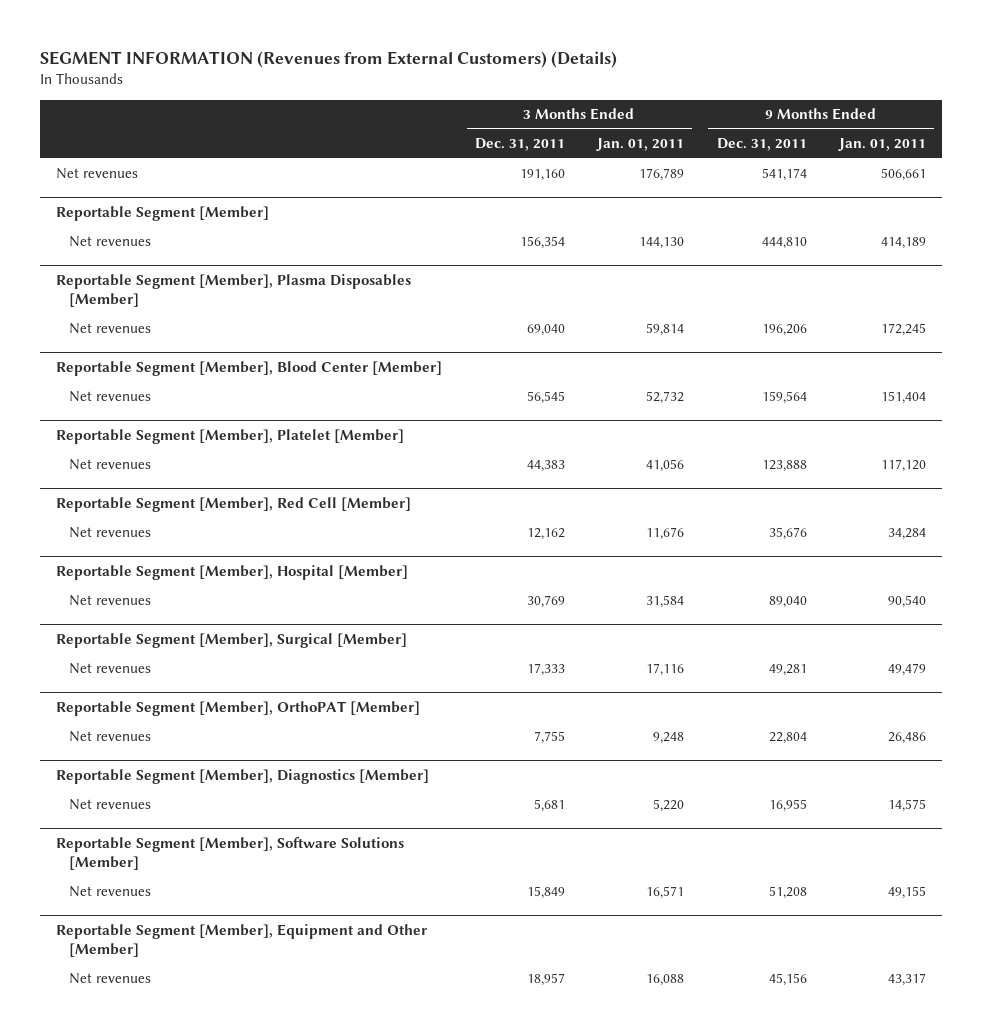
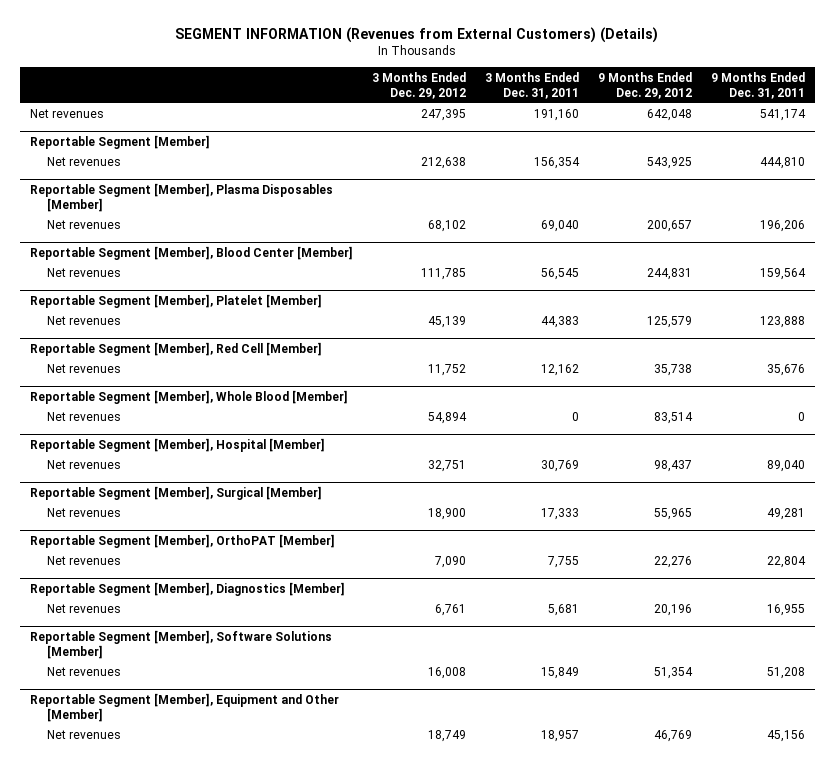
[596,138,685,152] Jan. 01, 2011 -> none
[837,138,926,152] Jan. 01, 2011 -> none
none -> [371,71,466,100] 3 Months Ended Dec. 29, 2012
none -> [598,71,693,100] 9 Months Ended Dec. 29, 2012
none -> [29,390,348,405] Reportable Segment [Member], Whole Blood [Member]
none -> [46,412,121,422] Net revenues

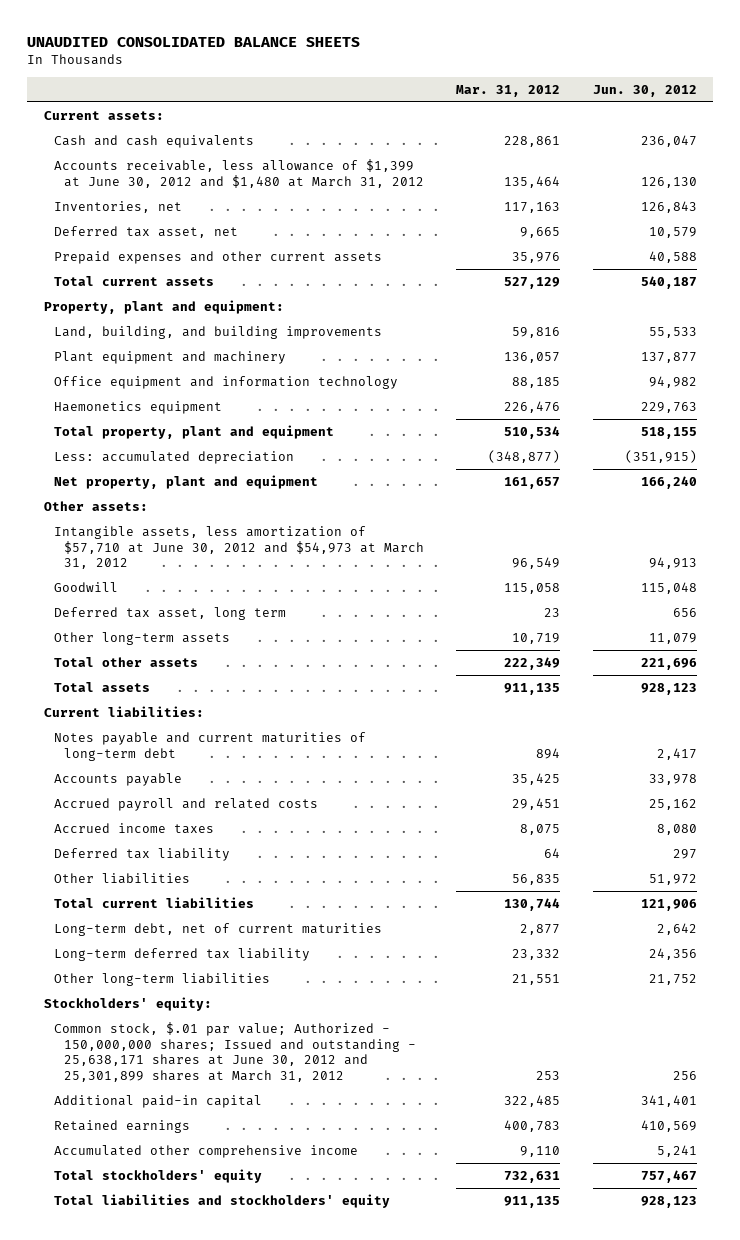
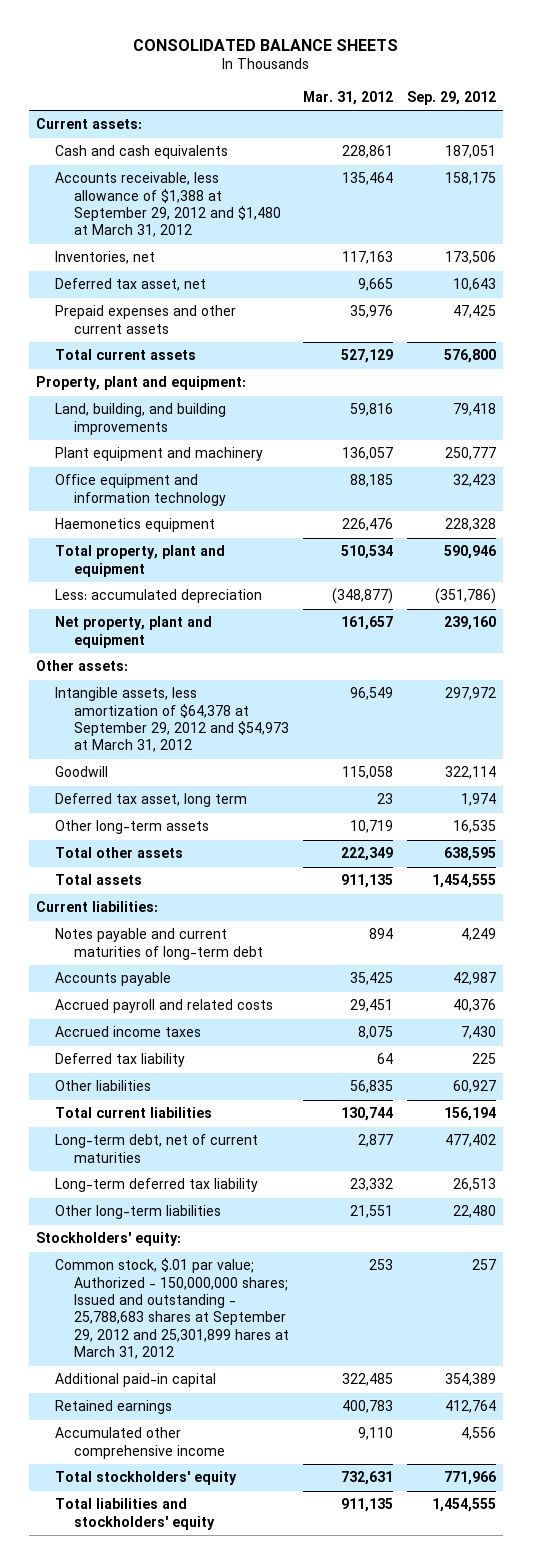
[27,36,361,47] UNAUDITED CONSOLIDATED BALANCE SHEETS -> [133,38,399,51] CONSOLIDATED BALANCE SHEETS
[592,84,697,97] Jun. 30, 2012 -> none
none -> [407,90,497,105] Sep. 29, 2012
[53,158,424,188] Accounts receivable, less allowance of $1,399 at June 30, 2012 and $1,480 at March 31, 2012 -> [55,172,281,238] Accounts receivable, less allowance of $1,388 at September 29, 2012 and $1,480 at March 31, 2012
[53,525,424,570] Intangible assets, less amortization of $57,710 at June 30, 2012 and $54,973 at March 31, 2012 -> [55,687,289,753] Intangible assets, less amortization of $64,378 at September 29, 2012 and $54,973 at March 31, 2012
[53,1021,416,1083] Common stock, $.01 par value; Authorized - 150,000,000 shares; Issued and outstanding - 25,638,171 shares at June 30, 2012 and 25,301,899 shares at March 31, 2012 -> [55,1258,289,1360] Common stock, $.01 par value; Authorized - 150,000,000 shares; Issued and outstanding - 25,788,683 shares at September 29, 2012 and 25,301,899 hares at March 31, 2012

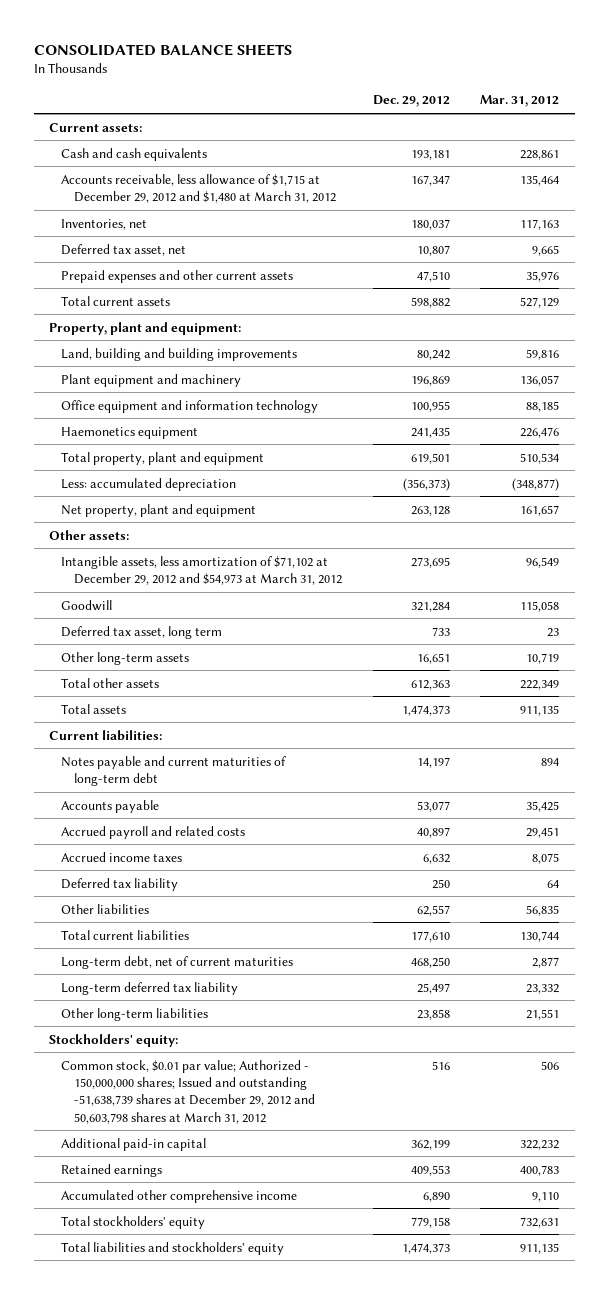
[407,90,497,105] Sep. 29, 2012 -> none
none -> [372,95,450,108] Dec. 29, 2012
[55,172,281,238] Accounts receivable, less allowance of $1,388 at September 29, 2012 and $1,480 at March 31, 2012 -> [61,173,336,203] Accounts receivable, less allowance of $1,715 at December 29, 2012 and $1,480 at March 31, 2012
[55,403,227,435] Land, building, and building improvements -> [61,347,298,361] Land, building and building improvements
[55,687,289,753] Intangible assets, less amortization of $64,378 at September 29, 2012 and $54,973 at March 31, 2012 -> [61,555,342,585] Intangible assets, less amortization of $71,102 at December 29, 2012 and $54,973 at March 31, 2012
[55,1258,289,1360] Common stock, $.01 par value; Authorized - 150,000,000 shares; Issued and outstanding - 25,788,683 shares at September 29, 2012 and 25,301,899 hares at March 31, 2012 -> [61,1059,315,1124] Common stock, $0.01 par value; Authorized - 150,000,000 shares; Issued and outstanding -51,638,739 shares at December 29, 2012 and 50,603,798 shares at March 31, 2012
[368,1259,393,1271] 253 -> [541,1060,560,1070] 506
[341,1373,393,1387] 322,485 -> [520,1139,560,1150] 322,232

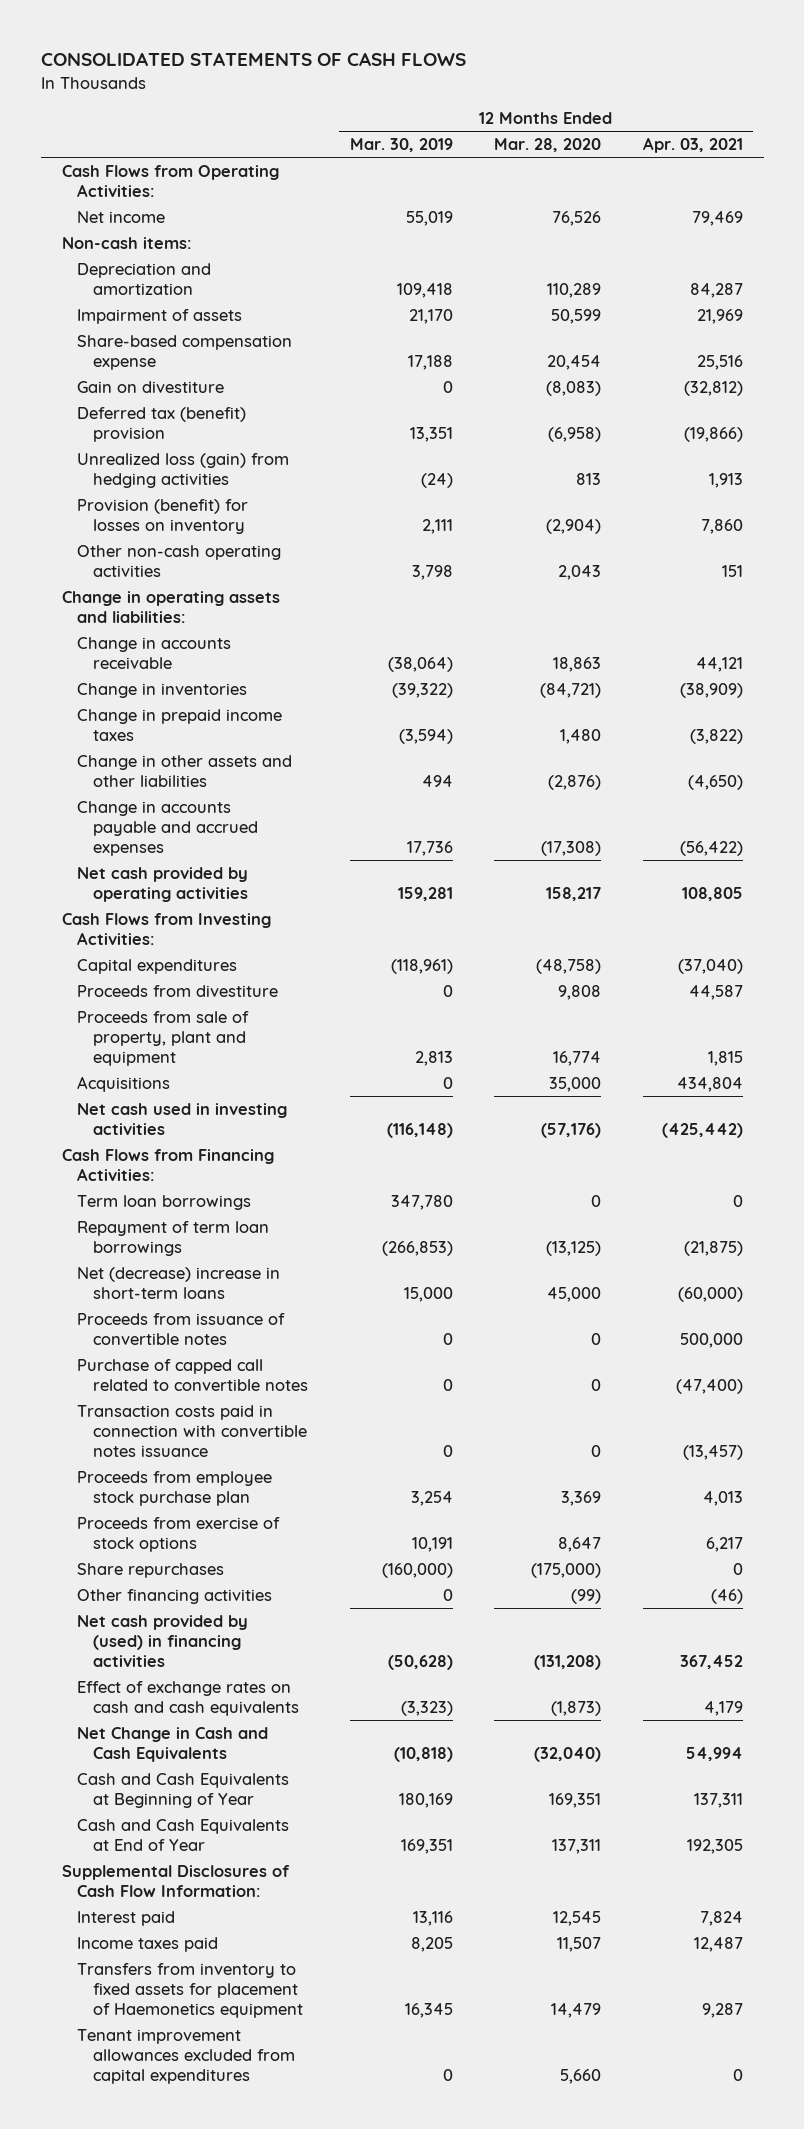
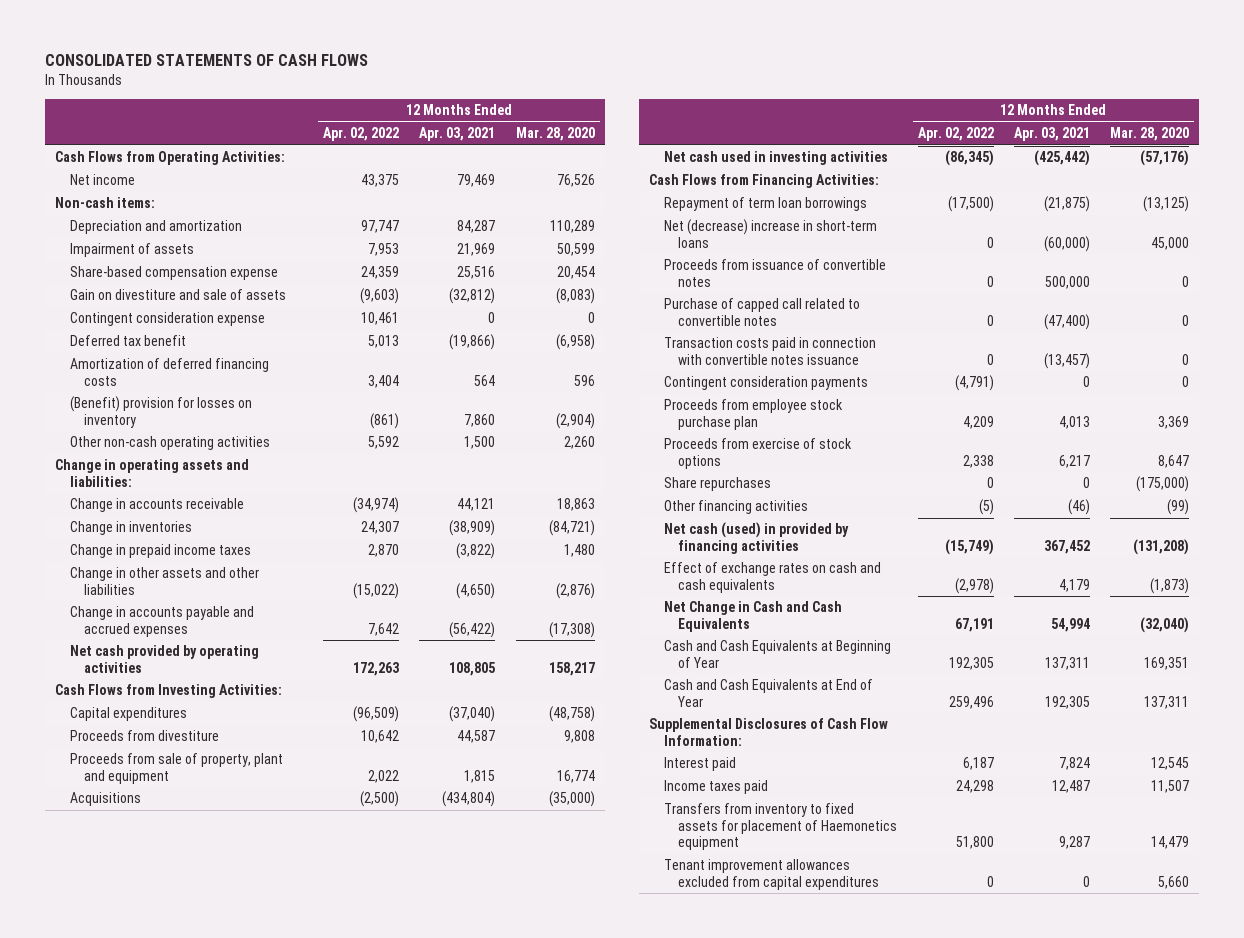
[349,138,453,153] Mar. 30, 2019 -> none
none -> [323,127,400,142] Apr. 02, 2022
[77,452,290,489] Unrealized loss (gain) from hedging activities -> none
[77,380,225,393] Gain on divestiture -> [69,289,286,301] Gain on divestiture and sale of assets
none -> [69,312,265,327] Contingent consideration expense
[77,406,247,443] Deferred tax (benefit) provision -> [69,335,186,347] Deferred tax benefit
none -> [69,358,269,386] Amortization of deferred financing costs
[77,498,249,535] Provision (benefit) for losses on inventory -> [69,396,252,428] (Benefit) provision for losses on inventory
[558,565,602,581] 2,043 -> [563,436,595,450] 2,260
[721,565,743,578] 151 -> [464,436,496,450] 1,500
[549,1076,602,1092] 35,000 -> [548,791,595,808] (35,000)
[676,1076,743,1092] 434,804 -> [442,791,496,808] (434,804)
[77,1194,252,1210] Term loan borrowings -> none
none -> [663,376,868,391] Contingent consideration payments
[77,1614,249,1668] Net cash provided by (used) in financing activities -> [663,522,849,554] Net cash (used) in provided by financing activities

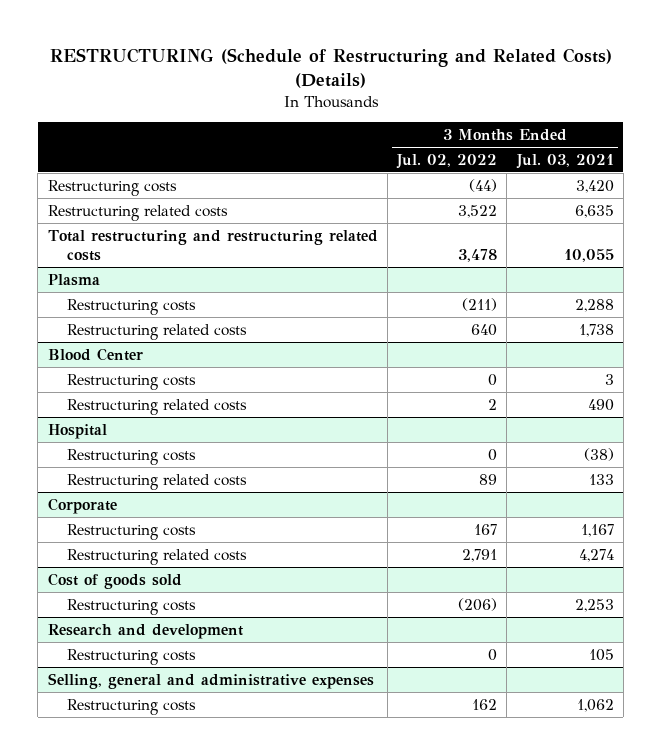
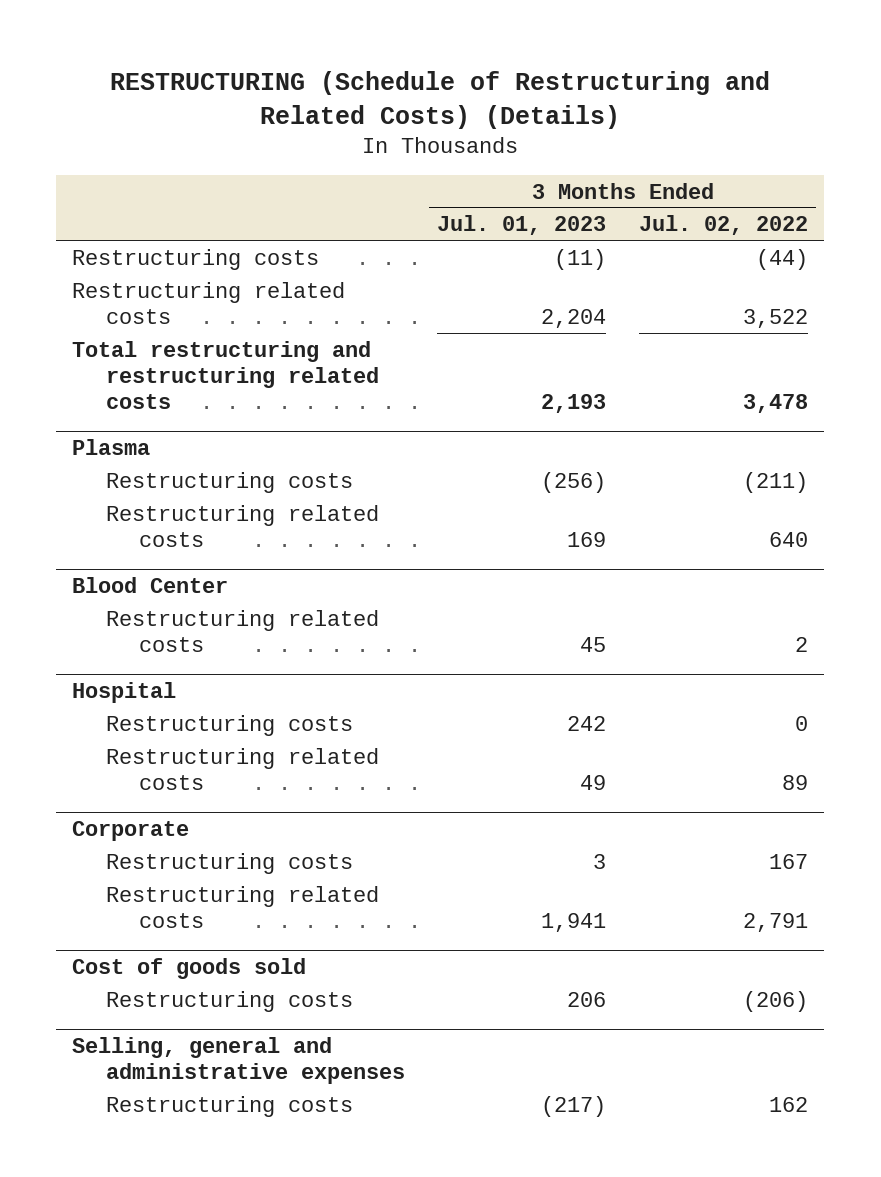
[515,153,614,169] Jul. 03, 2021 -> none
none -> [437,215,607,236] Jul. 01, 2023
[66,373,196,390] Restructuring costs -> none
[47,623,243,639] Research and development -> none
[66,648,196,665] Restructuring costs -> none

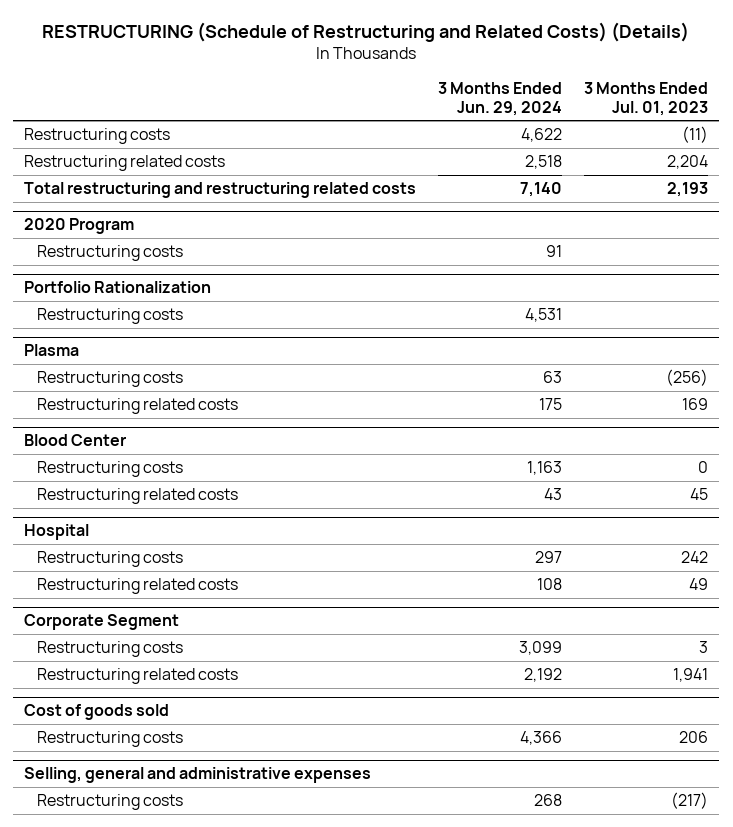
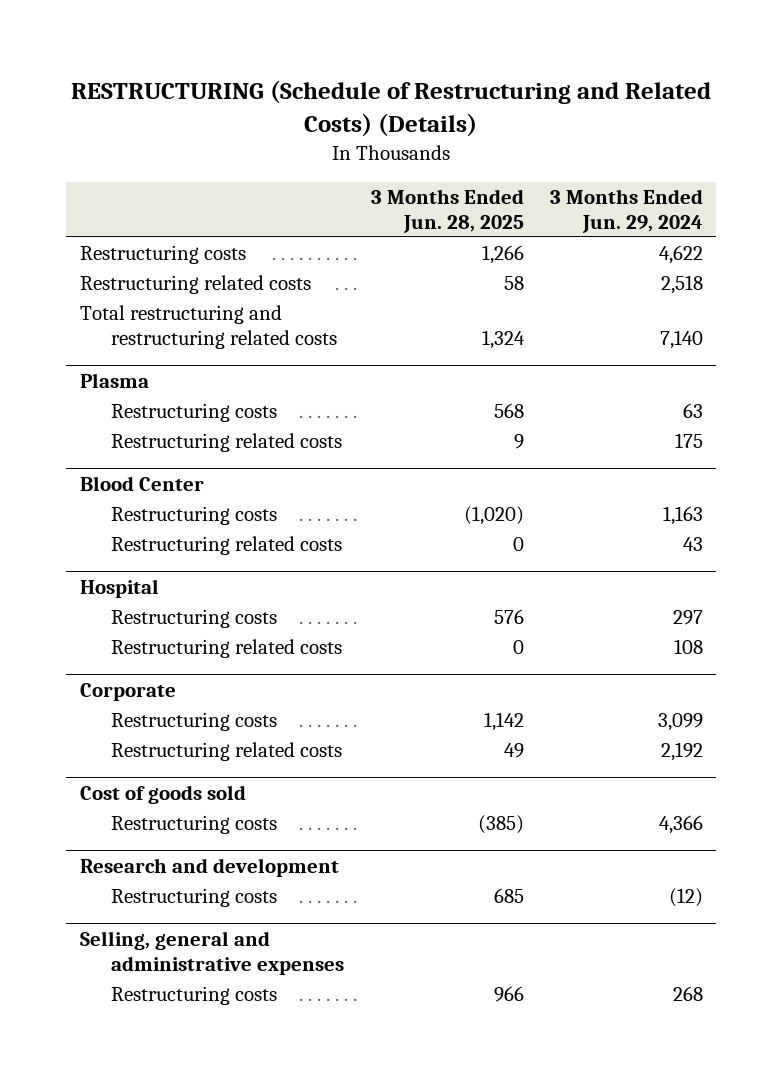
[584,82,709,116] 3 Months Ended Jul. 01, 2023 -> none
none -> [370,188,524,233] 3 Months Ended Jun. 28, 2025
[24,218,135,235] 2020 Program -> none
[37,245,184,262] Restructuring costs -> none
[24,281,212,294] Portfolio Rationalization -> none
[37,308,184,325] Restructuring costs -> none
[24,614,180,631] Corporate Segment -> [79,682,176,701] Corporate
none -> [79,857,339,877] Research and development
none -> [111,888,278,908] Restructuring costs

